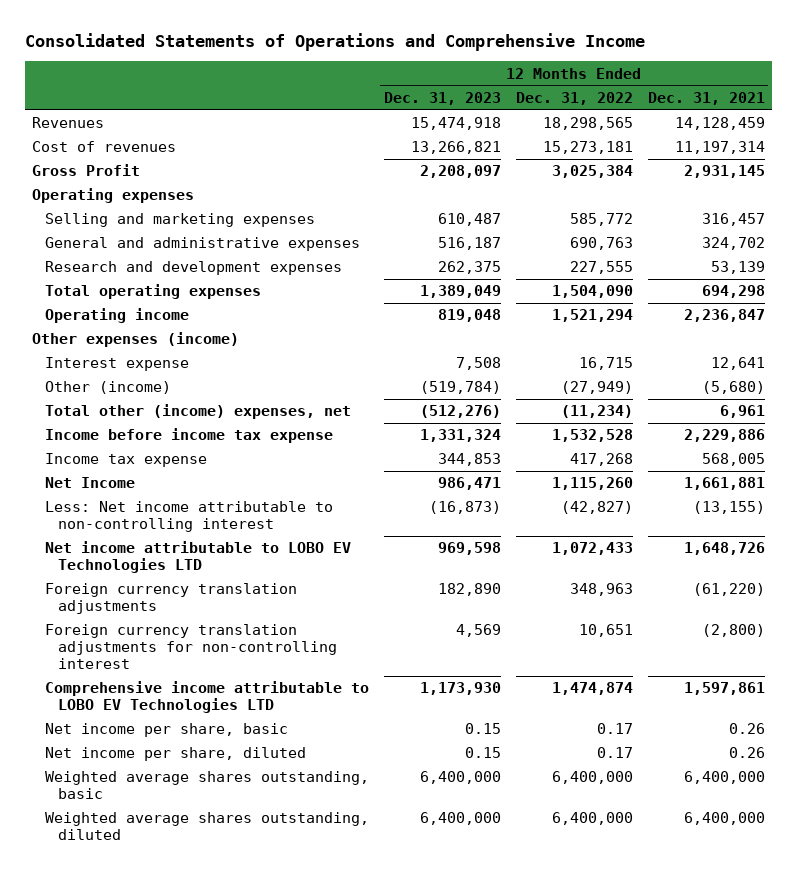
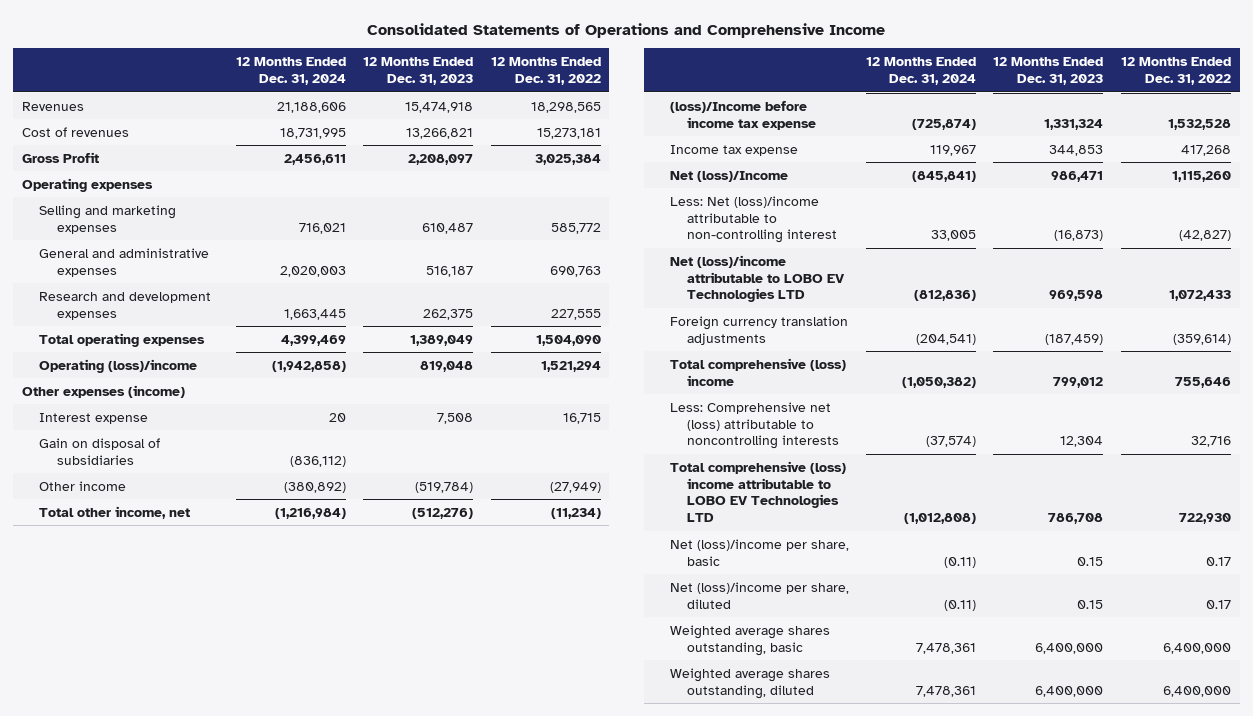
[647,92,765,106] Dec. 31, 2021 -> none
none -> [235,57,346,85] 12 Months Ended Dec. 31, 2024
[45,308,190,324] Operating income -> [39,358,198,373] Operating (loss)/income
none -> [39,437,161,465] Gain on disposal of subsidiaries
[45,381,172,395] Other (income) -> [39,480,127,491] Other income
[45,404,352,420] Total other (income) expenses, net -> [39,505,191,519] Total other income, net
[45,428,334,444] Income before income tax expense -> [669,100,817,130] (loss)/Income before income tax expense
[45,624,338,669] Foreign currency translation adjustments for non-controlling interest -> none
[45,477,136,489] Net Income -> [669,170,788,182] Net (loss)/Income
[45,501,334,533] Less: Net income attributable to non-controlling interest -> [669,195,838,244] Less: Net (loss)/income attributable to non-controlling interest
[45,541,352,574] Net income attributable to LOBO EV Technologies LTD -> [669,254,846,303] Net (loss)/income attributable to LOBO EV Technologies LTD
[438,583,502,597] 182,890 -> [1045,333,1104,345] (187,459)
[569,583,633,597] 348,963 -> [1172,333,1231,345] (359,614)
none -> [669,357,846,386] Total comprehensive (loss) income
none -> [669,401,840,450] Less: Comprehensive net (loss) attributable to noncontrolling interests
[45,681,370,714] Comprehensive income attributable to LOBO EV Technologies LTD -> [669,460,846,523] Total comprehensive (loss) income attributable to LOBO EV Technologies LTD
[420,682,502,696] 1,173,930 -> [1048,513,1104,525] 786,708
[551,682,633,696] 1,474,874 -> [1178,513,1231,525] 722,930
[45,723,289,738] Net income per share, basic -> [669,538,849,566] Net (loss)/income per share, basic
[45,747,307,762] Net income per share, diluted -> [669,581,849,609] Net (loss)/income per share, diluted

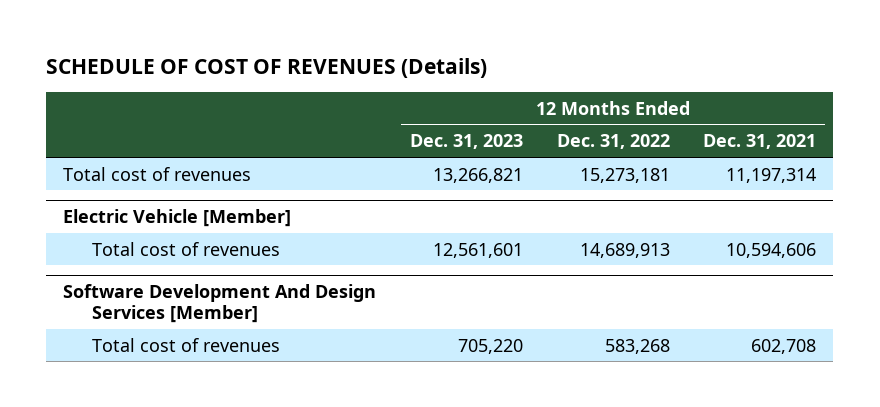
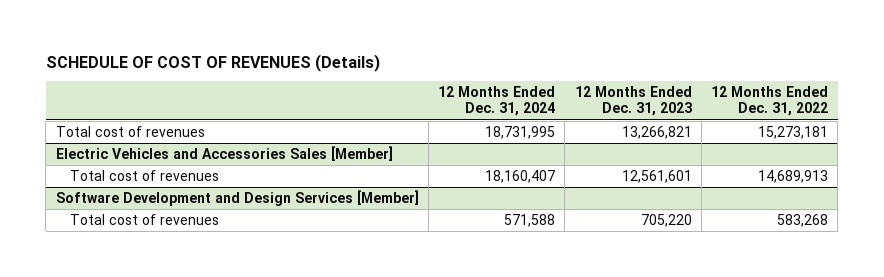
[703,134,817,150] Dec. 31, 2021 -> none
none -> [438,86,556,117] 12 Months Ended Dec. 31, 2024
[63,209,292,228] Electric Vehicle [Member] -> none
none -> [55,145,393,161] Electric Vehicles and Accessories Sales [Member]
[63,284,377,324] Software Development And Design Services [Member] -> [55,189,419,206] Software Development and Design Services [Member]

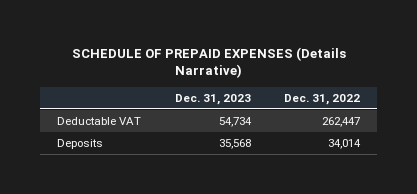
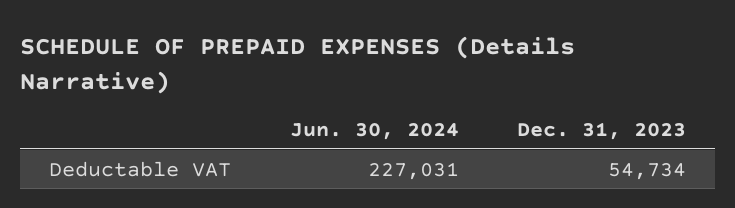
[284,93,361,105] Dec. 31, 2022 -> none
none -> [289,123,459,141] Jun. 30, 2024
[56,138,103,149] Deposits -> none

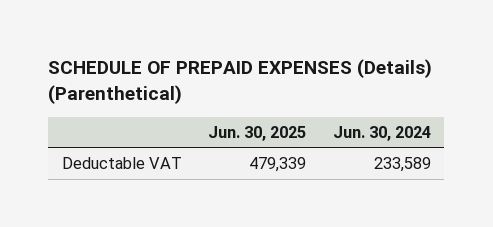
[20,36,576,94] SCHEDULE OF PREPAID EXPENSES (Details Narrative) -> [48,59,433,105] SCHEDULE OF PREPAID EXPENSES (Details) (Parenthetical)
[516,122,686,141] Dec. 31, 2023 -> none
none -> [208,125,307,141] Jun. 30, 2025
[367,161,459,180] 227,031 -> [374,157,432,173] 233,589

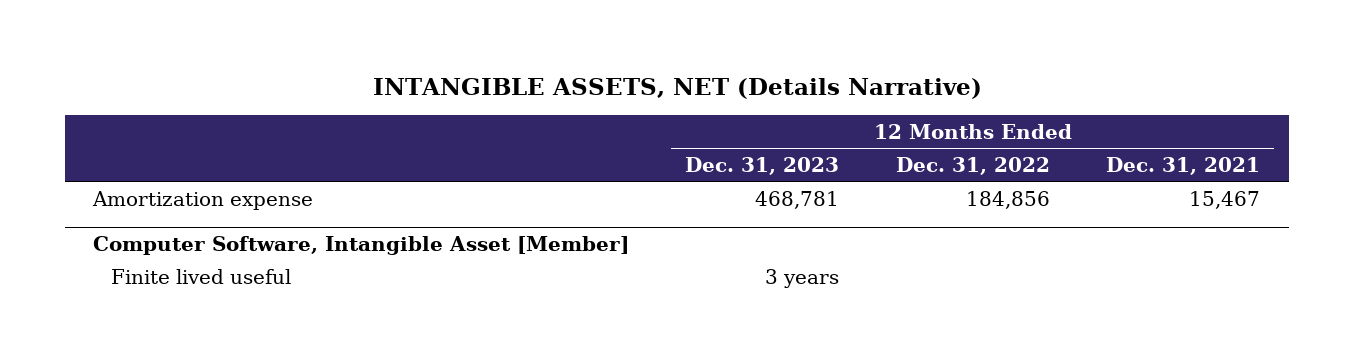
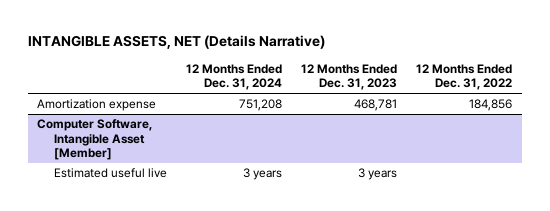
[1106,156,1261,175] Dec. 31, 2021 -> none
none -> [185,63,282,91] 12 Months Ended Dec. 31, 2024
[110,268,291,284] Finite lived useful -> [53,168,167,179] Estimated useful live

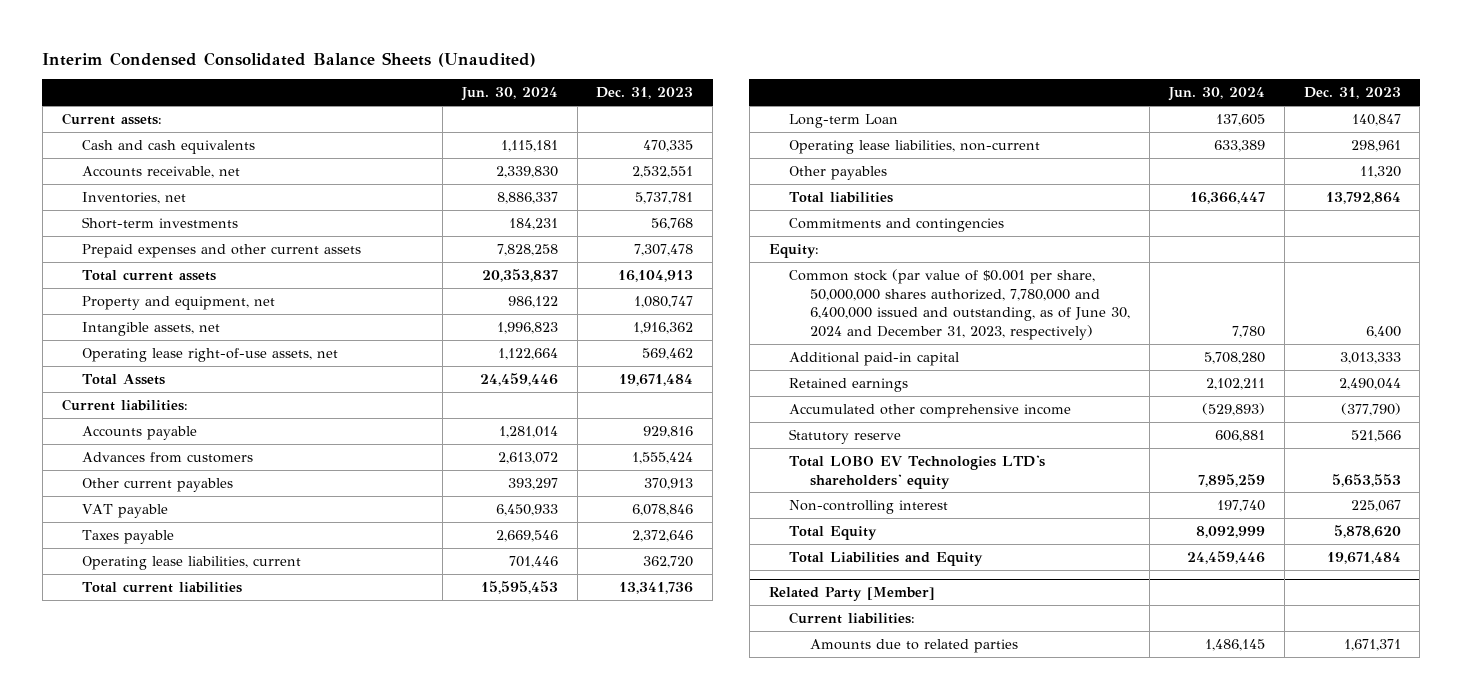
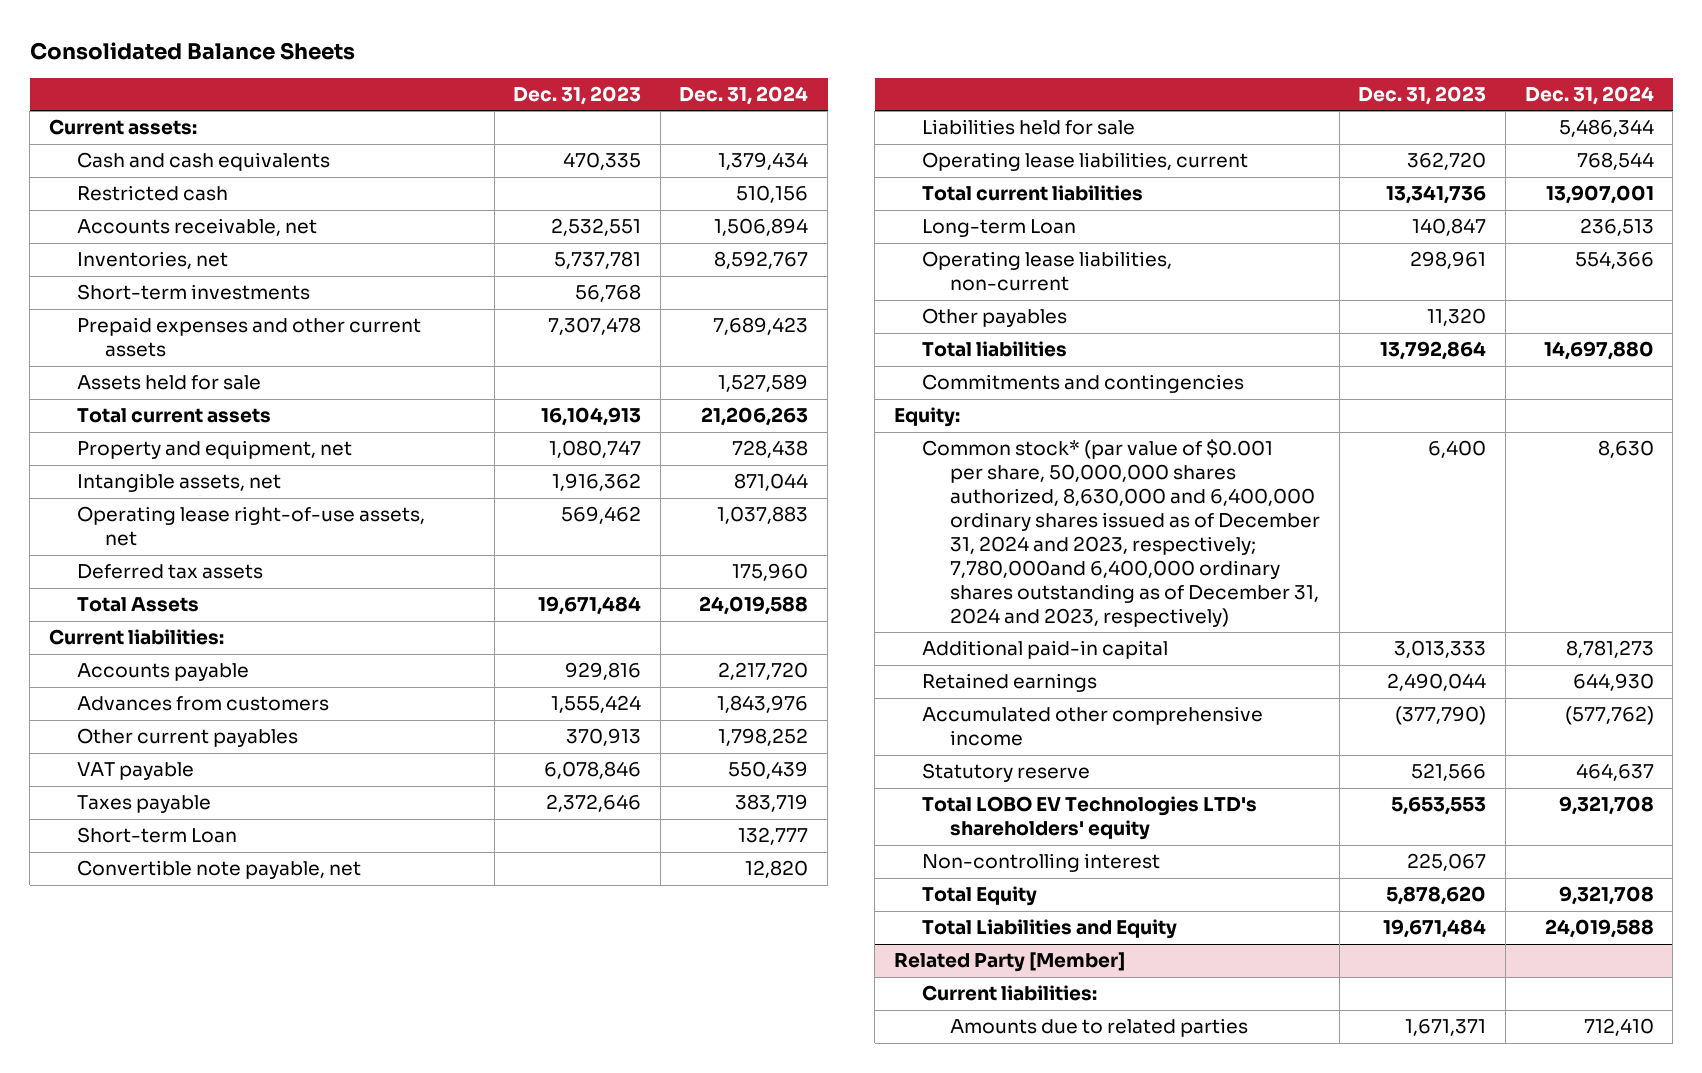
[42,51,537,67] Interim Condensed Consolidated Balance Sheets (Unaudited) -> [29,41,355,60] Consolidated Balance Sheets
[460,87,558,102] Jun. 30, 2024 -> none
none -> [679,85,809,105] Dec. 31, 2024
none -> [76,185,228,202] Restricted cash
none -> [76,375,261,391] Assets held for sale
none -> [76,564,263,580] Deferred tax assets
none -> [76,827,237,844] Short-term Loan
none -> [76,860,361,880] Convertible note payable, net
none -> [921,119,1135,136] Liabilities held for sale
[789,268,1131,340] Common stock (par value of $0.001 per share, 50,000,000 shares authorized, 7,780,000 and 6,400,000 issued and outstanding, as of June 30, 2024 and December 31, 2023, respectively) -> [921,439,1321,627] Common stock* (par value of $0.001 per share, 50,000,000 shares authorized, 8,630,000 and 6,400,000 ordinary shares issued as of December 31, 2024 and 2023, respectively; 7,780,000and 6,400,000 ordinary shares outstanding as of December 31, 2024 and 2023, respectively)

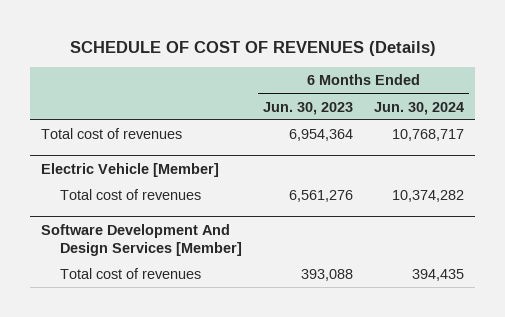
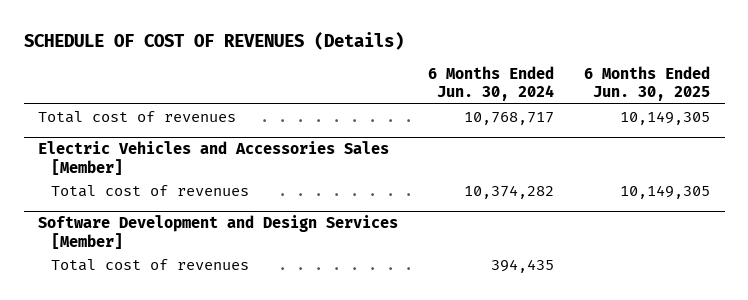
[263,101,354,115] Jun. 30, 2023 -> none
none -> [583,65,710,102] 6 Months Ended Jun. 30, 2025
[40,163,219,178] Electric Vehicle [Member] -> none
none -> [38,141,390,176] Electric Vehicles and Accessories Sales [Member]
[40,224,243,256] Software Development And Design Services [Member] -> [38,215,399,250] Software Development and Design Services [Member]

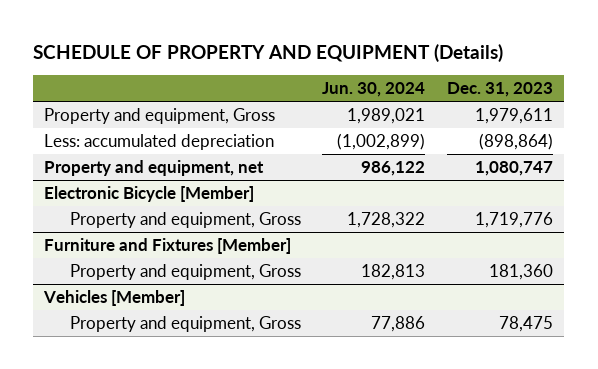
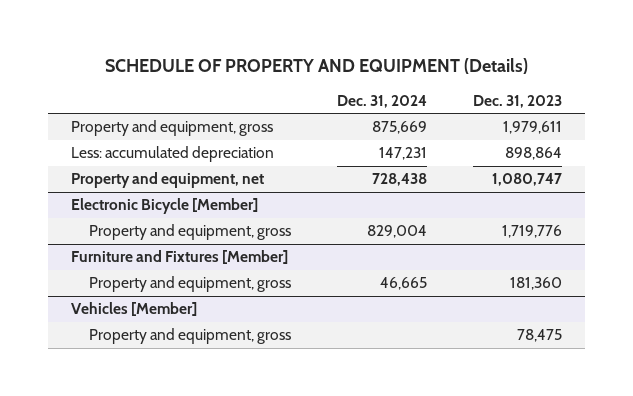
[322,82,426,98] Jun. 30, 2024 -> none
none -> [337,94,428,108] Dec. 31, 2024
[44,107,276,124] Property and equipment, Gross -> [70,120,273,137] Property and equipment, gross
[479,132,554,150] (898,864) -> [505,147,563,161] 898,864
[69,211,301,228] Property and equipment, Gross -> [89,224,292,241] Property and equipment, gross
[69,263,301,280] Property and equipment, Gross -> [89,276,292,293] Property and equipment, gross
[69,315,301,332] Property and equipment, Gross -> [89,328,292,345] Property and equipment, gross

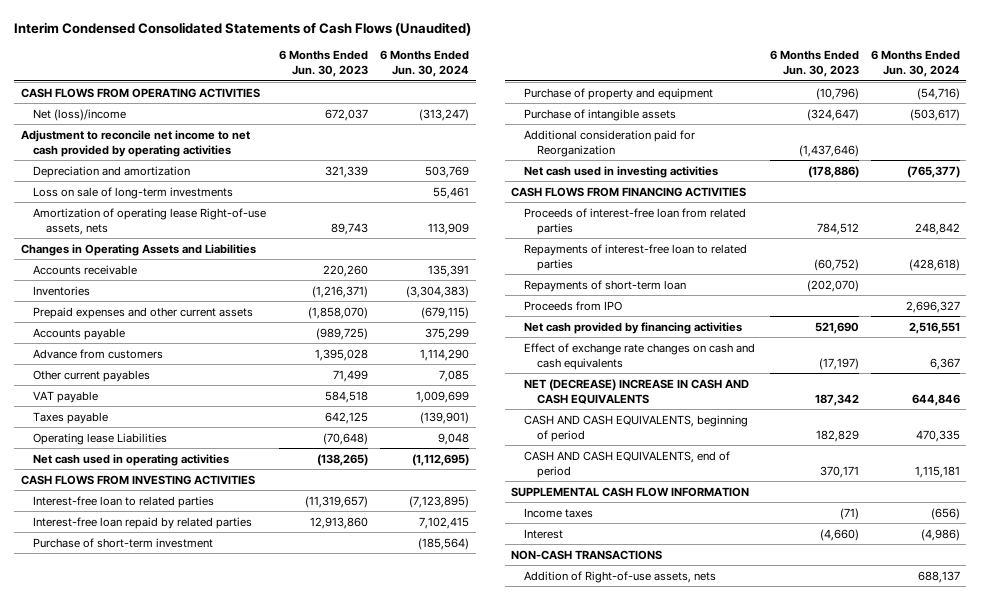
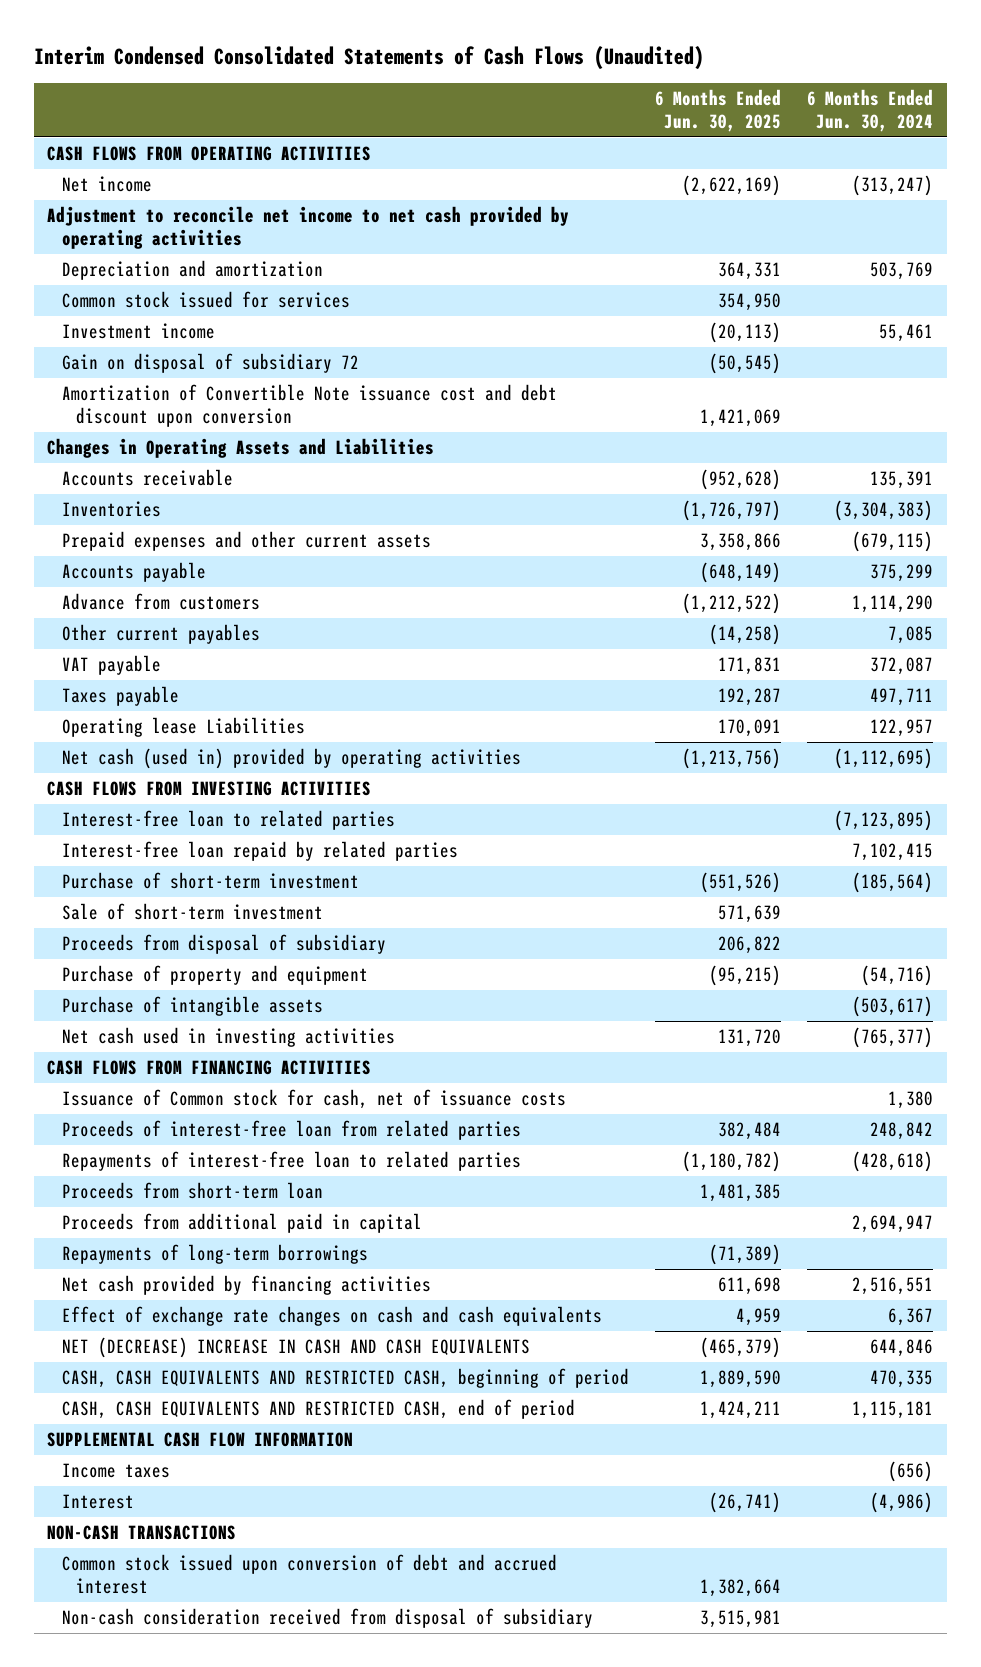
[278,50,368,78] 6 Months Ended Jun. 30, 2023 -> none
none -> [655,88,782,132] 6 Months Ended Jun. 30, 2025
[33,108,127,121] Net (loss)/income -> [61,176,152,193] Net income
[33,207,267,235] Amortization of operating lease Right-of-use assets, nets -> none
none -> [61,291,350,309] Common stock issued for services
[33,186,234,199] Loss on sale of long-term investments -> [61,323,215,340] Investment income
none -> [61,353,359,374] Gain on disposal of subsidiary 72
none -> [61,384,557,427] Amortization of Convertible Note issuance cost and debt discount upon conversion
[416,390,470,403] 1,009,699 -> [870,657,934,676] 372,087
[420,411,470,424] (139,901) -> [870,688,934,707] 497,711
[438,432,470,445] 9,048 -> [870,719,934,738] 122,957
[33,453,230,466] Net cash used in operating activities -> [61,748,521,770] Net cash (used in) provided by operating activities
none -> [61,903,323,921] Sale of short-term investment
none -> [61,934,386,955] Proceeds from disposal of subsidiary
[524,129,696,157] Additional consideration paid for Reorganization -> none
none -> [61,1089,566,1110] Issuance of Common stock for cash, net of issuance costs
[524,279,687,292] Repayments of short-term loan -> none
[524,300,623,311] Proceeds from IPO -> none
none -> [61,1182,323,1200] Proceeds from short-term loan
none -> [61,1213,422,1234] Proceeds from additional paid in capital
none -> [61,1244,368,1265] Repayments of long-term borrowings
[524,414,749,442] CASH AND CASH EQUIVALENTS, beginning of period -> [61,1368,629,1389] CASH, CASH EQUIVALENTS AND RESTRICTED CASH, beginning of period
[524,450,731,478] CASH AND CASH EQUIVALENTS, end of period -> [61,1399,575,1420] CASH, CASH EQUIVALENTS AND RESTRICTED CASH, end of period
[524,570,717,583] Addition of Right-of-use assets, nets -> none
none -> [61,1554,557,1594] Common stock issued upon conversion of debt and accrued interest
none -> [61,1608,593,1629] Non-cash consideration received from disposal of subsidiary

